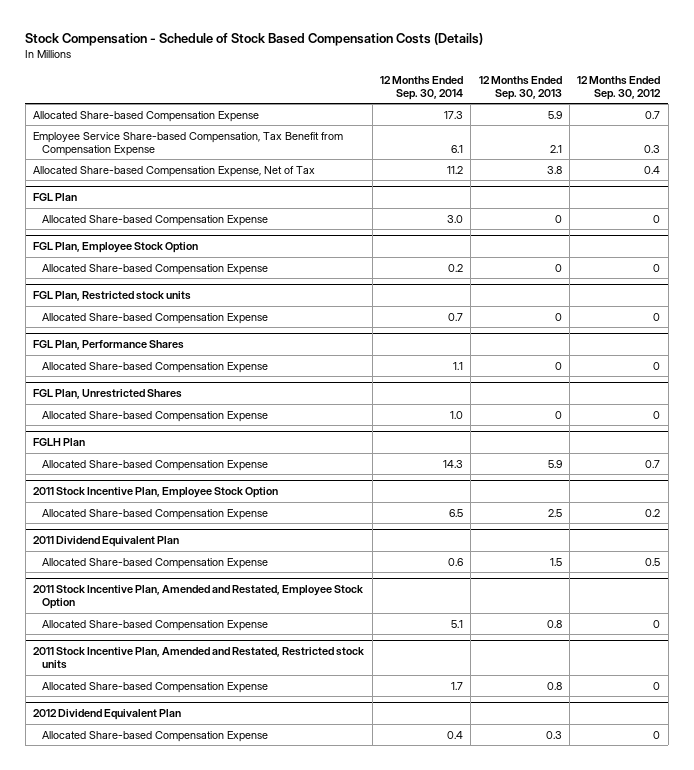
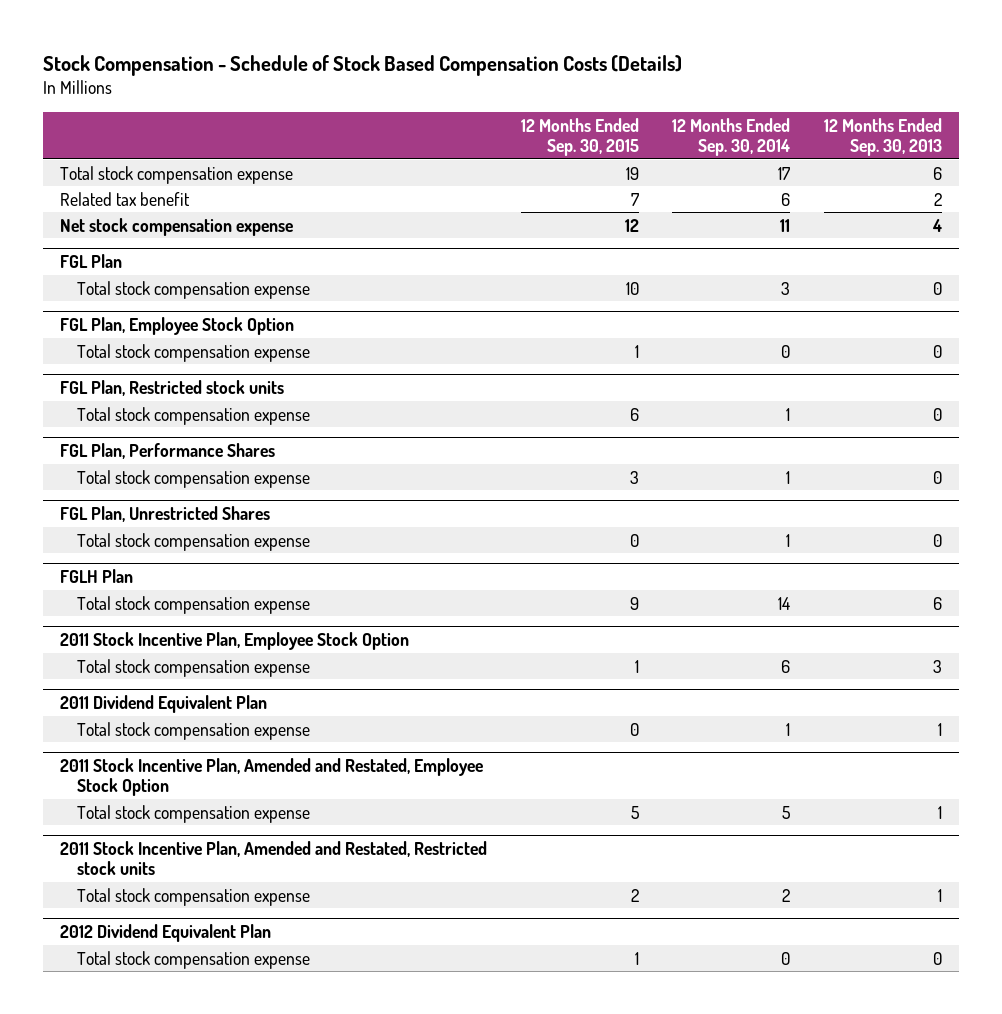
[577,75,662,100] 12 Months Ended Sep. 30, 2012 -> none
none -> [520,117,639,157] 12 Months Ended Sep. 30, 2015
[33,110,260,122] Allocated Share-based Compensation Expense -> [60,165,294,184] Total stock compensation expense
[443,110,463,119] 17.3 -> [778,166,791,180] 17
[547,110,562,119] 5.9 -> [933,166,943,180] 6
[33,131,344,156] Employee Service Share-based Compensation, Tax Benefit from Compensation Expense -> [60,191,191,206] Related tax benefit
[450,144,463,153] 6.1 -> [781,192,791,206] 6
[549,144,562,153] 2.1 -> [934,192,943,206] 2
[33,165,316,177] Allocated Share-based Compensation Expense, Net of Tax -> [60,217,294,236] Net stock compensation expense
[446,165,463,174] 11.2 -> [780,218,791,232] 11
[546,165,562,174] 3.8 -> [932,218,943,232] 4
[42,214,269,226] Allocated Share-based Compensation Expense -> [76,280,310,299] Total stock compensation expense
[446,214,463,223] 3.0 -> [781,281,791,295] 3
[42,263,269,275] Allocated Share-based Compensation Expense -> [76,343,310,362] Total stock compensation expense
[447,263,463,272] 0.2 -> [781,344,791,358] 0
[42,312,269,324] Allocated Share-based Compensation Expense -> [76,406,310,425] Total stock compensation expense
[447,312,463,321] 0.7 -> [786,407,791,421] 1
[42,361,269,373] Allocated Share-based Compensation Expense -> [76,469,310,488] Total stock compensation expense
[452,361,463,370] 1.1 -> [786,470,791,484] 1
[42,410,269,422] Allocated Share-based Compensation Expense -> [76,532,310,551] Total stock compensation expense
[449,410,463,419] 1.0 -> [786,533,791,547] 1
[42,459,269,471] Allocated Share-based Compensation Expense -> [76,595,310,614] Total stock compensation expense
[442,459,463,468] 14.3 -> [778,596,791,610] 14
[547,459,562,468] 5.9 -> [933,596,943,610] 6
[42,508,269,520] Allocated Share-based Compensation Expense -> [76,658,310,677] Total stock compensation expense
[448,508,463,517] 6.5 -> [781,659,791,673] 6
[547,508,562,517] 2.5 -> [933,659,943,673] 3
[42,557,269,569] Allocated Share-based Compensation Expense -> [76,721,310,740] Total stock compensation expense
[447,557,463,566] 0.6 -> [786,722,791,736] 1
[549,557,562,566] 1.5 -> [938,722,943,736] 1
[42,619,269,631] Allocated Share-based Compensation Expense -> [76,804,310,823] Total stock compensation expense
[450,619,463,628] 5.1 -> [782,805,791,819] 5
[546,619,562,628] 0.8 -> [938,805,943,819] 1
[42,681,269,693] Allocated Share-based Compensation Expense -> [76,887,310,906] Total stock compensation expense
[450,681,463,690] 1.7 -> [782,888,791,902] 2
[546,681,562,690] 0.8 -> [938,888,943,902] 1
[42,730,269,742] Allocated Share-based Compensation Expense -> [76,950,310,969] Total stock compensation expense
[446,730,463,739] 0.4 -> [781,951,791,965] 0
[545,730,562,739] 0.3 -> [933,951,943,965] 0

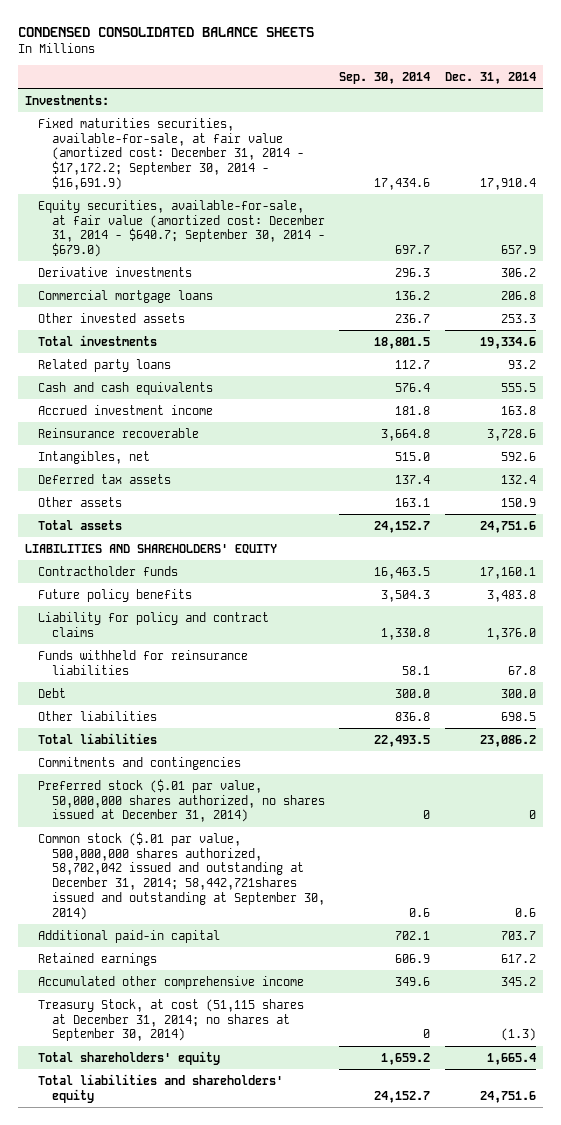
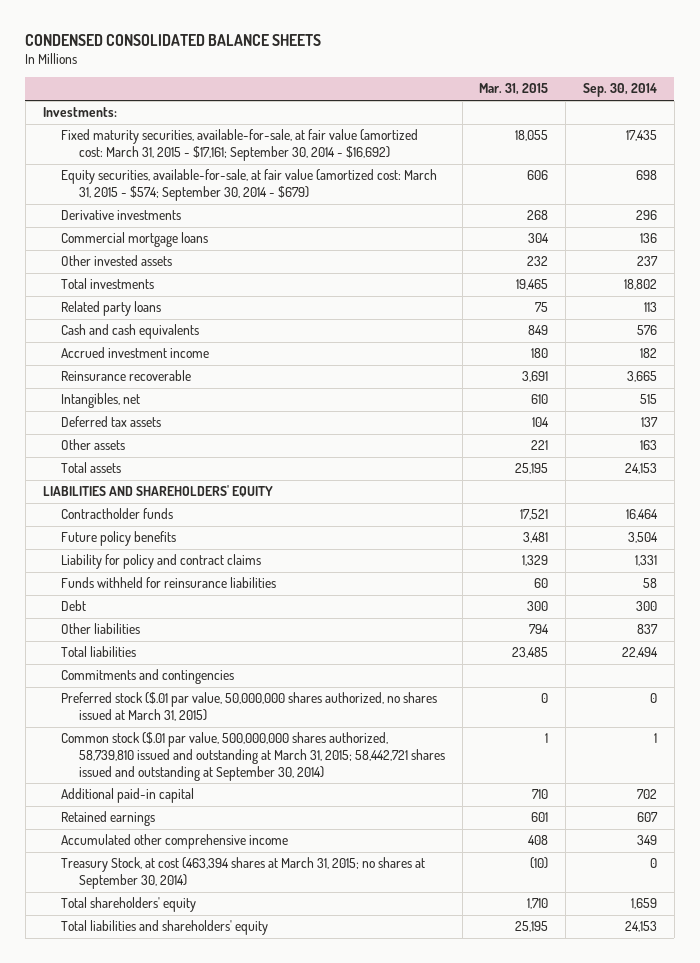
[445,71,537,84] Dec. 31, 2014 -> none
none -> [479,83,549,96] Mar. 31, 2015
[38,117,304,190] Fixed maturities securities, available-for-sale, at fair value (amortized cost: December 31, 2014 - $17,172.2; September 30, 2014 - $16,691.9) -> [60,129,418,161] Fixed maturity securities, available-for-sale, at fair value (amortized cost: March 31, 2015 - $17,161; September 30, 2014 - $16,692)
[374,177,431,190] 17,434.6 -> [625,130,657,142] 17,435
[38,199,325,258] Equity securities, available-for-sale, at fair value (amortized cost: December 31, 2014 - $640.7; September 30, 2014 - $679.0) -> [60,169,437,201] Equity securities, available-for-sale, at fair value (amortized cost: March 31, 2015 - $574; September 30, 2014 - $679)
[395,245,431,255] 697.7 -> [635,170,657,181] 698
[395,267,431,277] 296.3 -> [635,210,657,221] 296
[395,290,431,300] 136.2 -> [639,233,657,244] 136
[395,313,431,323] 236.7 -> [636,256,658,267] 237
[374,336,431,349] 18,801.5 -> [623,279,657,291] 18,802
[395,359,431,369] 112.7 -> [643,302,657,313] 113
[395,382,431,392] 576.4 -> [636,325,657,336] 576
[395,405,431,415] 181.8 -> [639,348,657,359] 182
[381,428,431,441] 3,664.8 -> [626,371,657,383] 3,665
[395,451,431,461] 515.0 -> [639,394,657,405] 515
[395,474,431,484] 137.4 -> [640,417,658,428] 137
[395,497,431,507] 163.1 -> [639,440,657,451] 163
[374,520,431,533] 24,152.7 -> [624,463,657,475] 24,153
[374,566,431,579] 16,463.5 -> [625,509,658,521] 16,464
[381,589,431,602] 3,504.3 -> [627,532,658,544] 3,504
[381,627,431,640] 1,330.8 -> [634,555,657,567] 1,331
[402,665,431,675] 58.1 -> [642,578,657,589] 58
[395,688,431,698] 300.0 -> [635,601,657,612] 300
[395,711,431,721] 836.8 -> [636,624,658,635] 837
[374,734,431,747] 22,493.5 -> [621,647,658,659] 22,494
[38,778,325,823] Preferred stock ($.01 par value, 50,000,000 shares authorized, no shares issued at December 31, 2014) -> [60,692,437,721] Preferred stock ($.01 par value, 50,000,000 shares authorized, no shares issued at March 31, 2015)
[38,831,325,920] Common stock ($.01 par value, 500,000,000 shares authorized, 58,702,042 issued and outstanding at December 31, 2014; 58,442,721shares issued and outstanding at September 30, 2014) -> [60,732,445,781] Common stock ($.01 par value, 500,000,000 shares authorized, 58,739,810 issued and outstanding at March 31, 2015; 58,442,721 shares issued and outstanding at September 30, 2014)
[409,907,431,917] 0.6 -> [653,733,657,744] 1
[395,930,431,940] 702.1 -> [636,789,657,800] 702
[395,953,431,963] 606.9 -> [636,812,658,823] 607
[395,976,431,986] 349.6 -> [636,835,657,846] 349
[38,998,305,1042] Treasury Stock, at cost (51,115 shares at December 31, 2014; no shares at September 30, 2014) -> [60,857,425,889] Treasury Stock, at cost (463,394 shares at March 31, 2015; no shares at September 30, 2014)
[381,1052,431,1065] 1,659.2 -> [630,898,657,910] 1,659
[374,1090,431,1103] 24,152.7 -> [624,921,657,933] 24,153

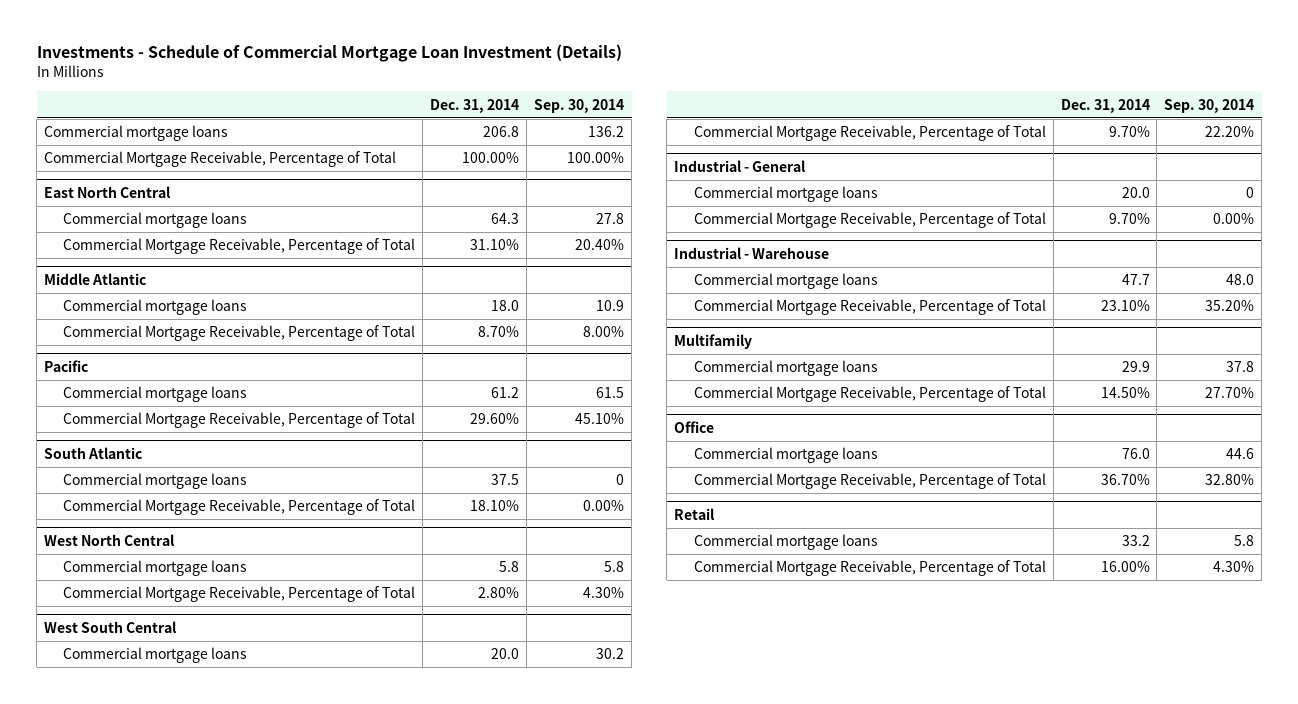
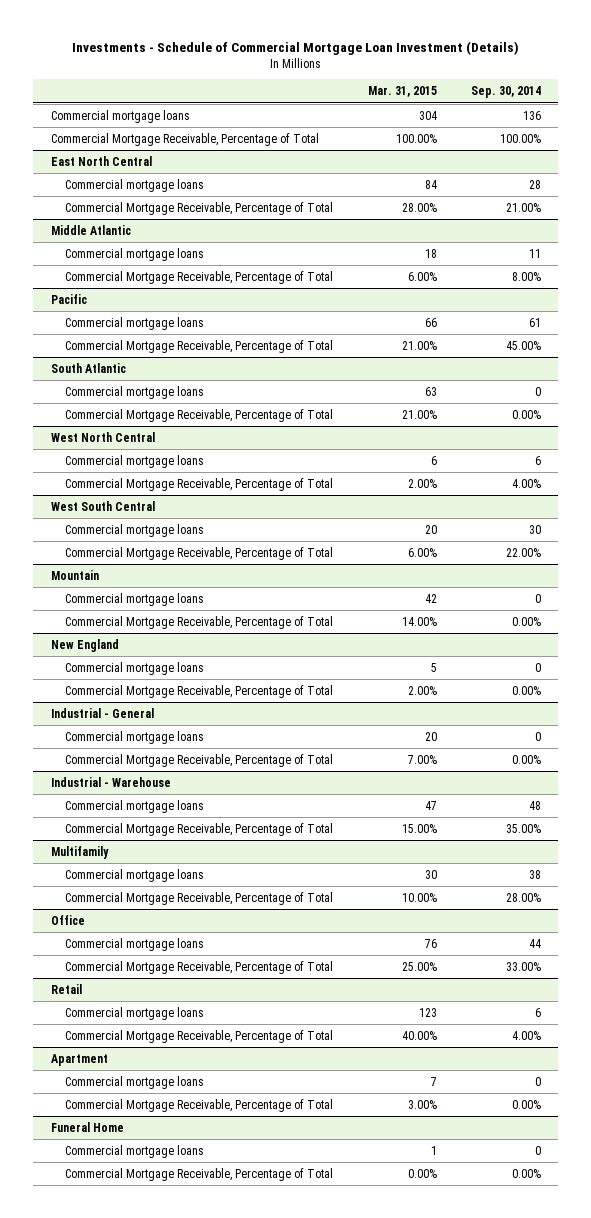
[430,98,520,113] Dec. 31, 2014 -> none
none -> [367,86,437,98] Mar. 31, 2015
[588,126,625,138] 136.2 -> [522,110,541,120] 136
[596,213,625,225] 27.8 -> [528,179,541,189] 28
[575,239,625,251] 20.40% -> [505,202,541,212] 21.00%
[596,300,625,312] 10.9 -> [528,248,541,258] 11
[596,387,625,399] 61.5 -> [528,317,541,327] 61
[575,413,625,425] 45.10% -> [505,340,541,350] 45.00%
[604,561,625,573] 5.8 -> [534,455,541,465] 6
[583,587,625,599] 4.30% -> [511,478,541,488] 4.00%
[596,648,625,660] 30.2 -> [528,524,541,534] 30
[1205,126,1255,138] 22.20% -> [505,547,541,557] 22.00%
none -> [50,569,99,580] Mountain
none -> [65,592,205,606] Commercial mortgage loans
none -> [65,615,334,629] Commercial Mortgage Receivable, Percentage of Total
none -> [50,638,119,652] New England
none -> [65,661,205,675] Commercial mortgage loans
none -> [65,684,334,698] Commercial Mortgage Receivable, Percentage of Total
[1226,274,1255,286] 48.0 -> [528,800,541,810] 48
[1205,300,1255,312] 35.20% -> [505,823,541,833] 35.00%
[1226,361,1255,373] 37.8 -> [528,869,541,879] 38
[1205,387,1255,399] 27.70% -> [505,892,541,902] 28.00%
[1226,448,1255,460] 44.6 -> [528,938,541,948] 44
[1205,474,1255,486] 32.80% -> [505,961,541,971] 33.00%
[1234,535,1255,547] 5.8 -> [534,1007,541,1017] 6
[1213,561,1255,573] 4.30% -> [511,1030,541,1040] 4.00%
none -> [50,1053,108,1066] Apartment
none -> [65,1075,205,1089] Commercial mortgage loans
none -> [65,1098,334,1112] Commercial Mortgage Receivable, Percentage of Total
none -> [50,1121,124,1132] Funeral Home
none -> [65,1144,205,1158] Commercial mortgage loans
none -> [65,1167,334,1181] Commercial Mortgage Receivable, Percentage of Total

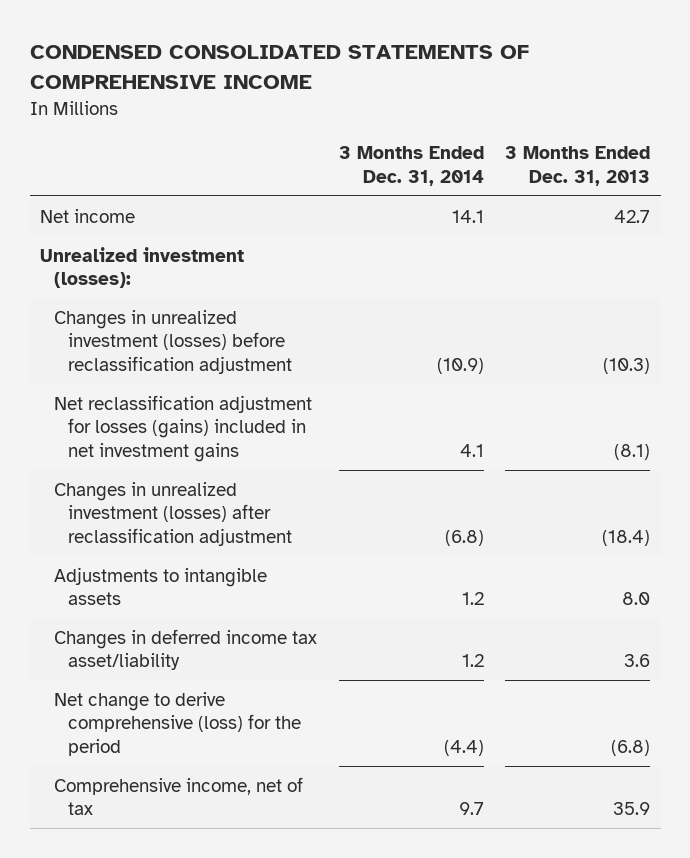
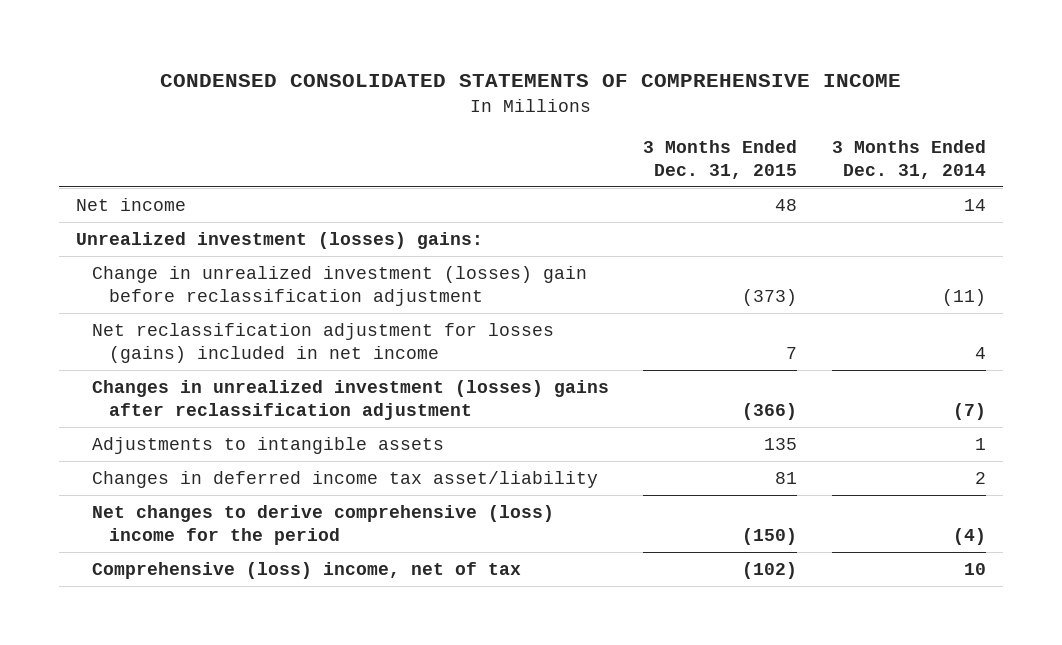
[505,146,651,186] 3 Months Ended Dec. 31, 2013 -> none
none -> [643,139,798,179] 3 Months Ended Dec. 31, 2015
[451,209,484,223] 14.1 -> [963,198,986,211] 14
[40,246,245,289] Unrealized investment (losses): -> [76,231,484,249] Unrealized investment (losses) gains:
[54,309,293,374] Changes in unrealized investment (losses) before reclassification adjustment -> [92,265,588,307] Change in unrealized investment (losses) gain before reclassification adjustment
[436,357,484,374] (10.9) -> [941,289,986,307] (11)
[54,394,313,462] Net reclassification adjustment for losses (gains) included in net investment gains -> [92,322,555,364] Net reclassification adjustment for losses (gains) included in net income
[459,443,484,457] 4.1 -> [974,347,986,360] 4
[54,481,293,546] Changes in unrealized investment (losses) after reclassification adjustment -> [92,379,610,421] Changes in unrealized investment (losses) gains after reclassification adjustment
[444,529,484,546] (6.8) -> [952,403,986,421] (7)
[461,592,484,606] 1.2 -> [974,437,986,450] 1
[461,654,484,668] 1.2 -> [974,471,986,484] 2
[54,691,302,756] Net change to derive comprehensive (loss) for the period -> [92,504,555,546] Net changes to derive comprehensive (loss) income for the period
[443,739,484,756] (4.4) -> [952,528,986,546] (4)
[54,776,304,816] Comprehensive income, net of tax -> [92,561,522,579] Comprehensive (loss) income, net of tax
[458,802,484,816] 9.7 -> [963,562,986,575] 10

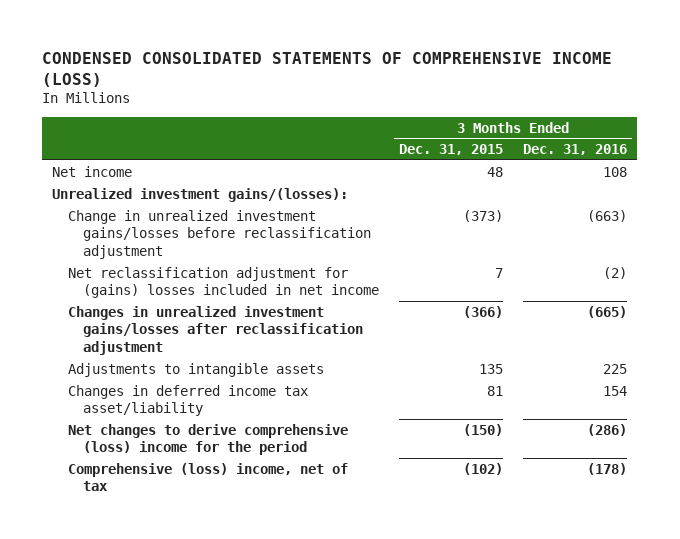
[159,74,901,88] CONDENSED CONSOLIDATED STATEMENTS OF COMPREHENSIVE INCOME -> [42,51,613,87] CONDENSED CONSOLIDATED STATEMENTS OF COMPREHENSIVE INCOME (LOSS)
[831,139,986,179] 3 Months Ended Dec. 31, 2014 -> none
none -> [523,144,628,156] Dec. 31, 2016
[76,231,484,249] Unrealized investment (losses) gains: -> [52,187,349,202] Unrealized investment gains/(losses):
[92,265,588,307] Change in unrealized investment (losses) gain before reclassification adjustment -> [67,209,371,260] Change in unrealized investment gains/losses before reclassification adjustment
[92,322,555,364] Net reclassification adjustment for losses (gains) included in net income -> [67,266,379,299] Net reclassification adjustment for (gains) losses included in net income
[92,379,610,421] Changes in unrealized investment (losses) gains after reclassification adjustment -> [67,305,363,356] Changes in unrealized investment gains/losses after reclassification adjustment

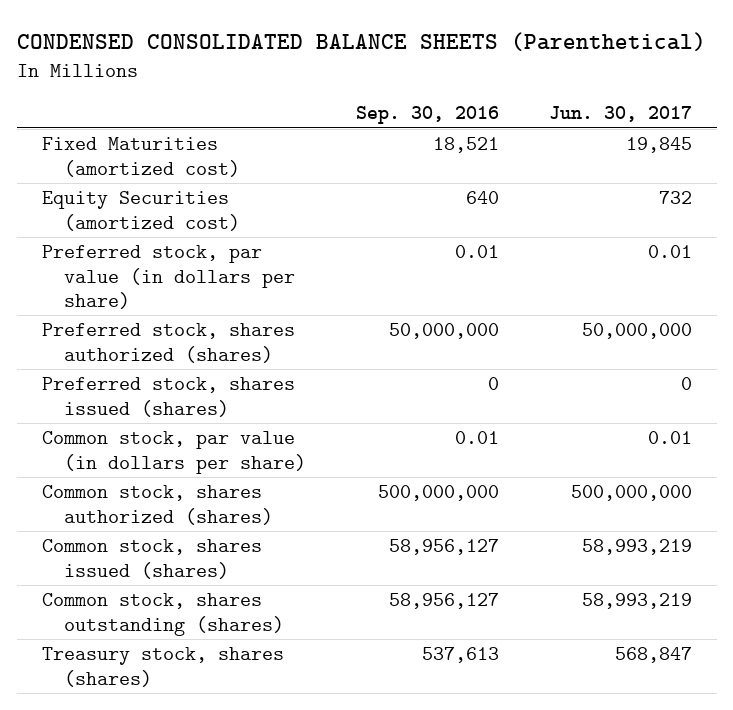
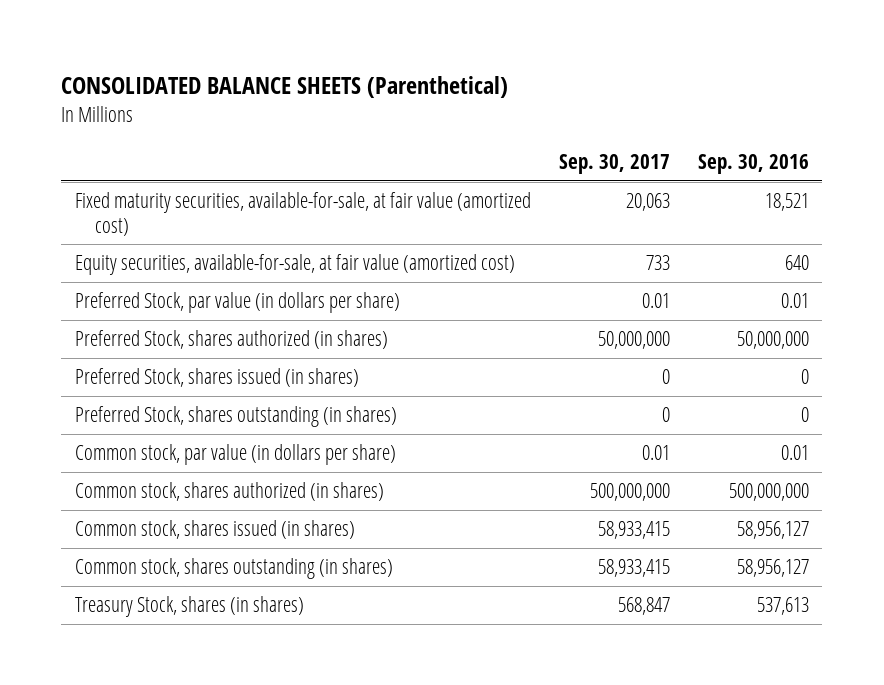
[16,32,706,52] CONDENSED CONSOLIDATED BALANCE SHEETS (Parenthetical) -> [61,75,509,98] CONSOLIDATED BALANCE SHEETS (Parenthetical)
[548,106,692,123] Jun. 30, 2017 -> none
none -> [558,154,670,175] Sep. 30, 2017
[41,137,240,177] Fixed Maturities (amortized cost) -> [75,192,532,236] Fixed maturity securities, available-for-sale, at fair value (amortized cost)
[41,191,240,231] Equity Securities (amortized cost) -> [75,254,516,276] Equity securities, available-for-sale, at fair value (amortized cost)
[41,245,295,309] Preferred stock, par value (in dollars per share) -> [75,292,401,314] Preferred Stock, par value (in dollars per share)
[41,323,295,363] Preferred stock, shares authorized (shares) -> [75,330,389,350] Preferred Stock, shares authorized (in shares)
[41,377,295,417] Preferred stock, shares issued (shares) -> [75,368,360,388] Preferred Stock, shares issued (in shares)
none -> [75,406,398,428] Preferred Stock, shares outstanding (in shares)
[41,485,273,525] Common stock, shares authorized (shares) -> [75,482,385,502] Common stock, shares authorized (in shares)
[41,539,262,579] Common stock, shares issued (shares) -> [75,520,356,540] Common stock, shares issued (in shares)
[41,593,284,636] Common stock, shares outstanding (shares) -> [75,558,394,580] Common stock, shares outstanding (in shares)
[41,647,284,687] Treasury stock, shares (shares) -> [75,596,305,618] Treasury Stock, shares (in shares)

